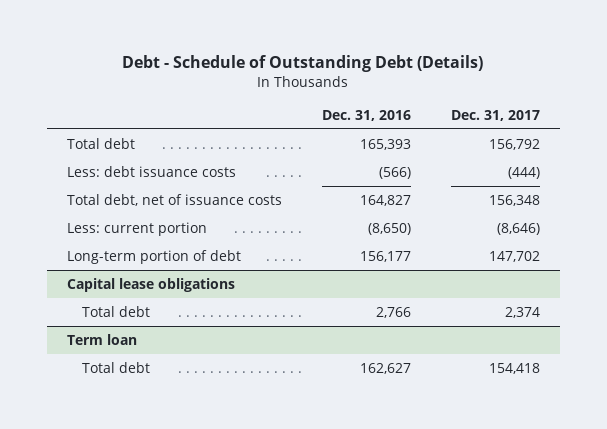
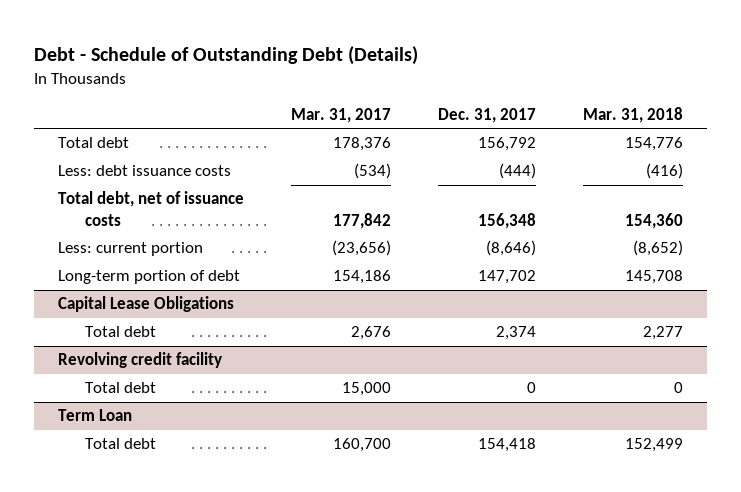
[321,109,411,121] Dec. 31, 2016 -> none
none -> [290,107,391,123] Mar. 31, 2017
none -> [583,106,684,123] Mar. 31, 2018
[66,278,235,293] Capital lease obligations -> [57,296,234,313] Capital Lease Obligations
none -> [57,352,222,369] Revolving credit facility
none -> [84,382,156,394] Total debt
[66,334,137,346] Term loan -> [57,409,132,422] Term Loan

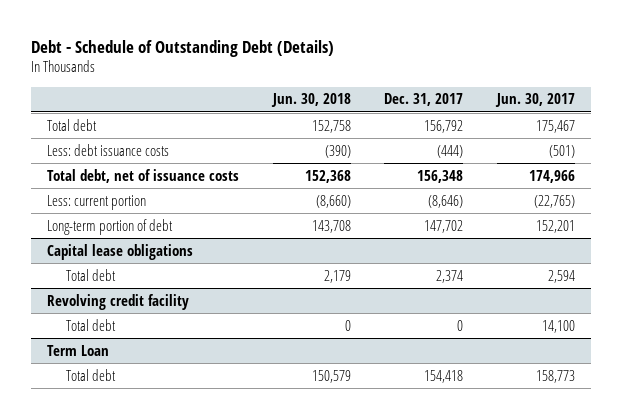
[290,107,391,123] Mar. 31, 2017 -> none
[583,106,684,123] Mar. 31, 2018 -> none
none -> [270,93,351,108] Jun. 30, 2018
none -> [494,93,575,108] Jun. 30, 2017
[57,296,234,313] Capital Lease Obligations -> [47,243,194,260] Capital lease obligations

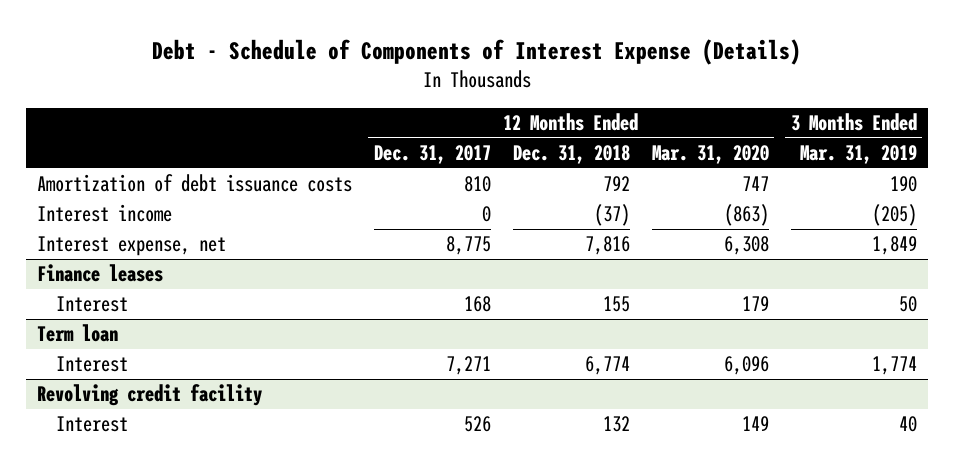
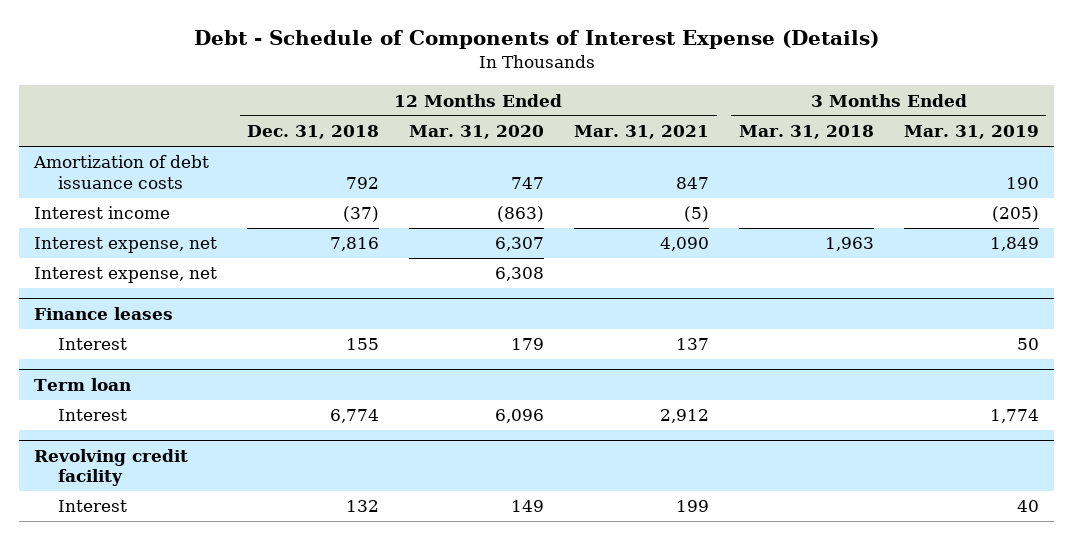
[373,145,491,165] Dec. 31, 2017 -> none
none -> [574,124,710,139] Mar. 31, 2021
none -> [738,124,874,139] Mar. 31, 2018
[723,236,769,256] 6,308 -> [495,237,545,252] 6,307
none -> [34,267,218,284] Interest expense, net

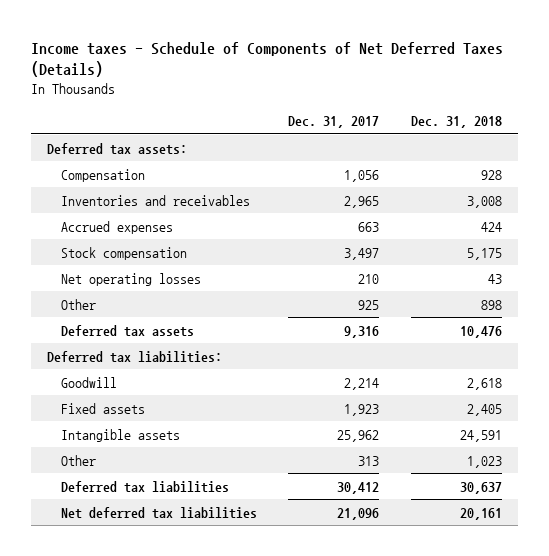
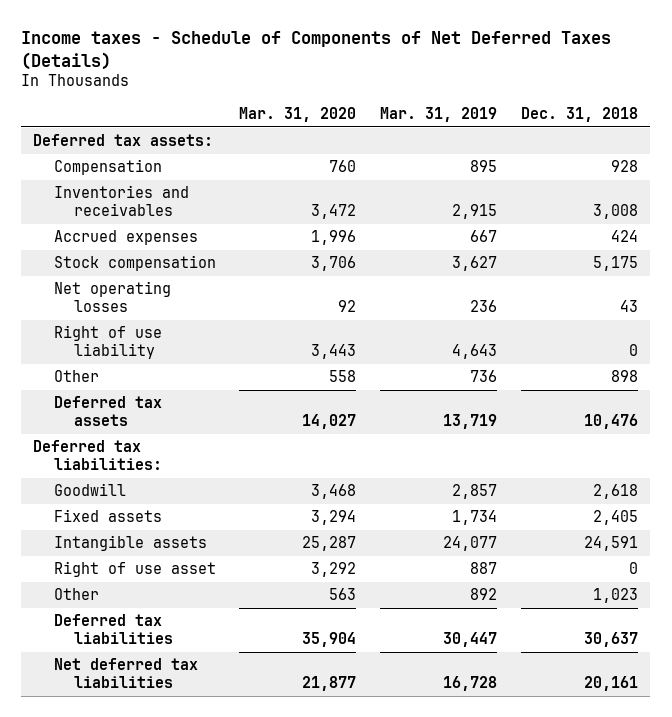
[288,115,380,128] Dec. 31, 2017 -> none
none -> [239,107,357,123] Mar. 31, 2020
none -> [380,107,498,123] Mar. 31, 2019
none -> [53,325,162,360] Right of use liability
none -> [53,561,216,578] Right of use asset

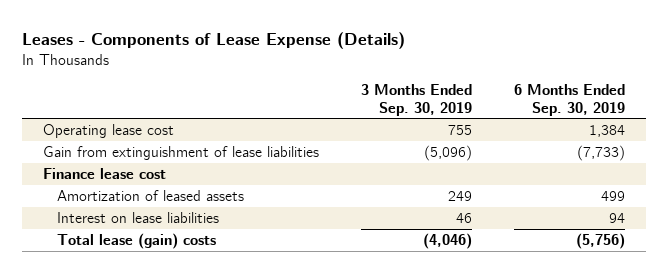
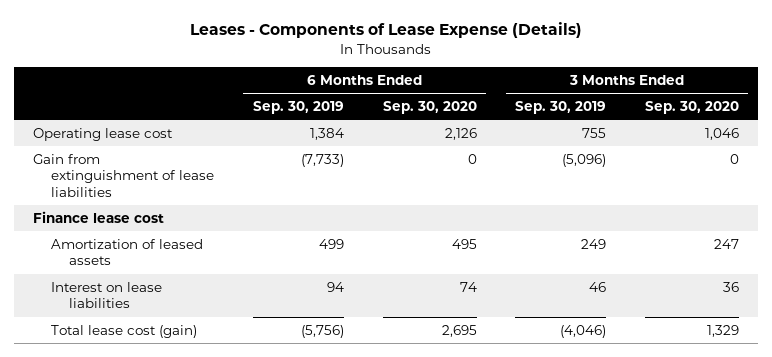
none -> [382,100,477,114] Sep. 30, 2020
none -> [644,100,739,114] Sep. 30, 2020
[56,232,216,249] Total lease (gain) costs -> [51,324,198,338] Total lease cost (gain)

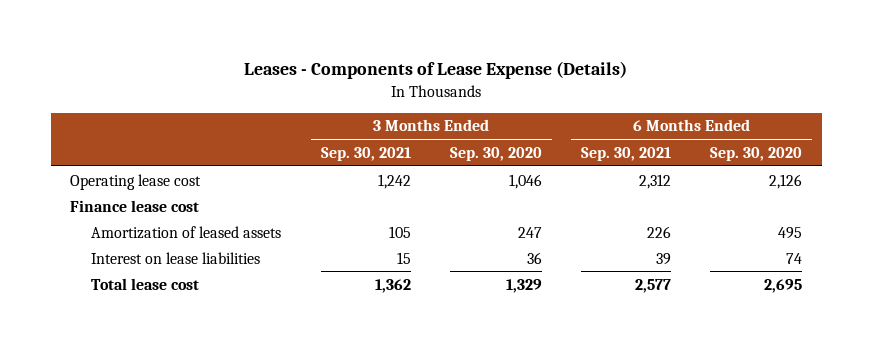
[253,100,345,114] Sep. 30, 2019 -> none
[515,100,607,114] Sep. 30, 2019 -> none
none -> [320,146,411,161] Sep. 30, 2021
none -> [581,146,672,161] Sep. 30, 2021
[33,153,215,197] Gain from extinguishment of lease liabilities -> none
[51,324,198,338] Total lease cost (gain) -> [91,277,200,290] Total lease cost

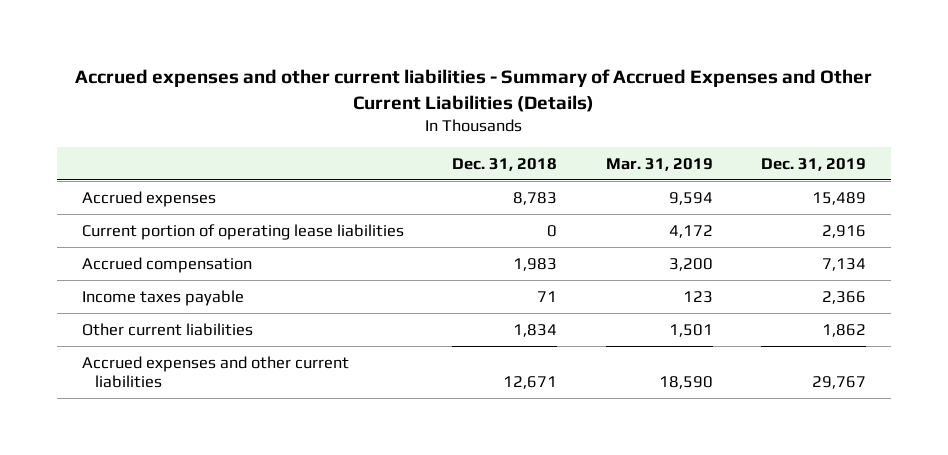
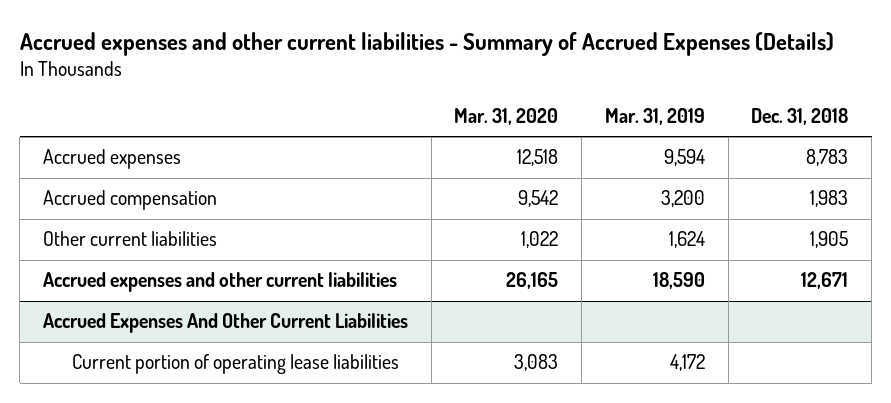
[74,68,872,112] Accrued expenses and other current liabilities - Summary of Accrued Expenses and Other Current Liabilities (Details) -> [19,31,834,56] Accrued expenses and other current liabilities - Summary of Accrued Expenses (Details)
[761,158,867,172] Dec. 31, 2019 -> none
none -> [454,107,559,125] Mar. 31, 2020
[81,223,404,240] Current portion of operating lease liabilities -> none
[81,289,244,306] Income taxes payable -> none
[513,323,558,337] 1,834 -> [810,231,849,249] 1,905
[668,323,713,337] 1,501 -> [668,231,705,249] 1,624
none -> [42,313,408,334] Accrued Expenses And Other Current Liabilities
none -> [72,354,400,375] Current portion of operating lease liabilities

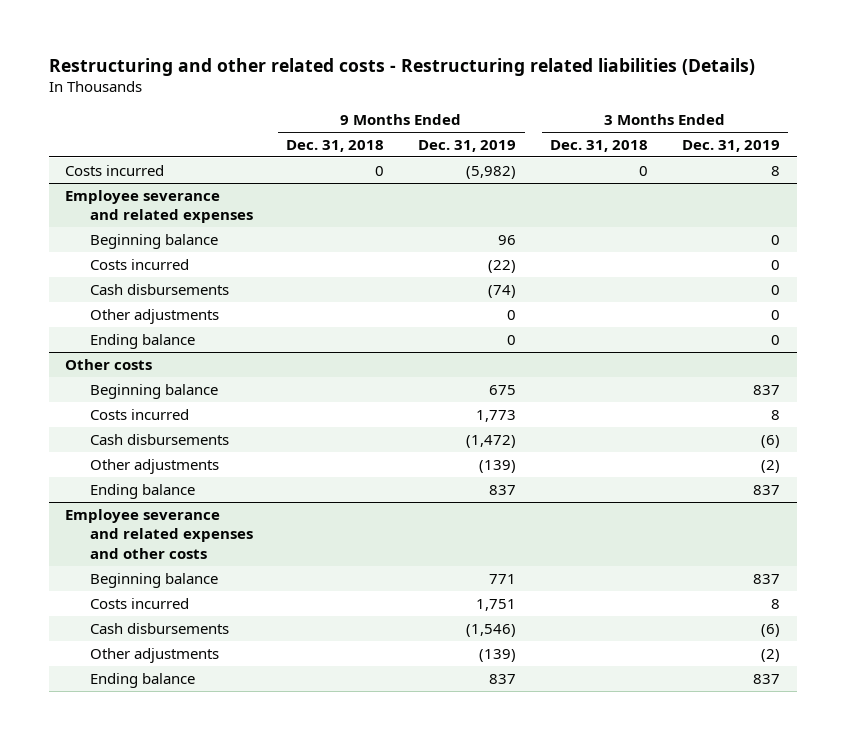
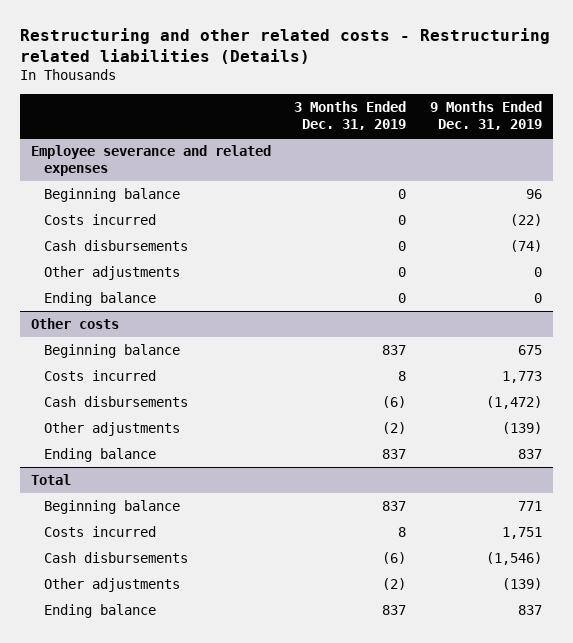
[286,139,385,152] Dec. 31, 2018 -> none
[550,139,649,152] Dec. 31, 2018 -> none
[65,164,165,176] Costs incurred -> none
[65,508,253,559] Employee severance and related expenses and other costs -> [31,473,72,485] Total

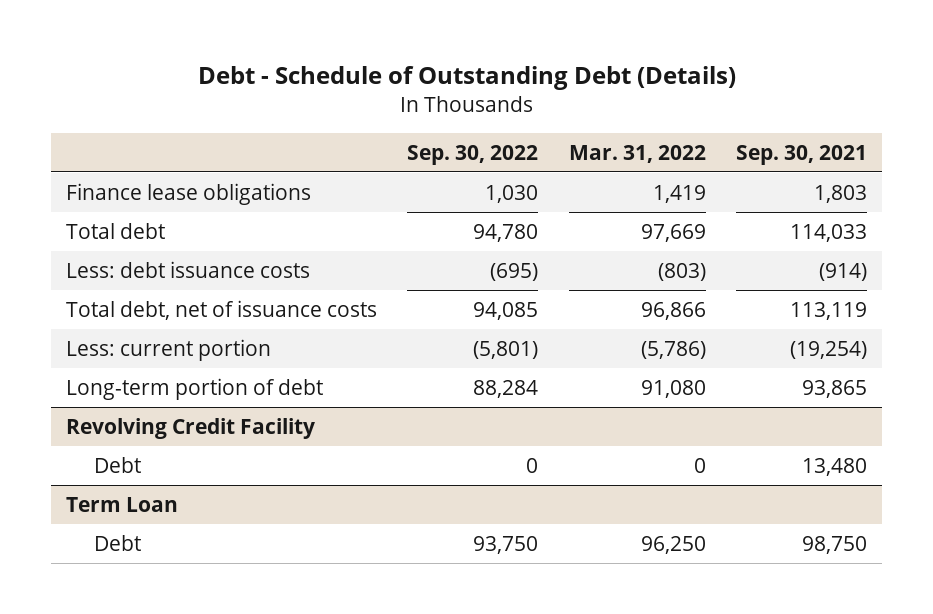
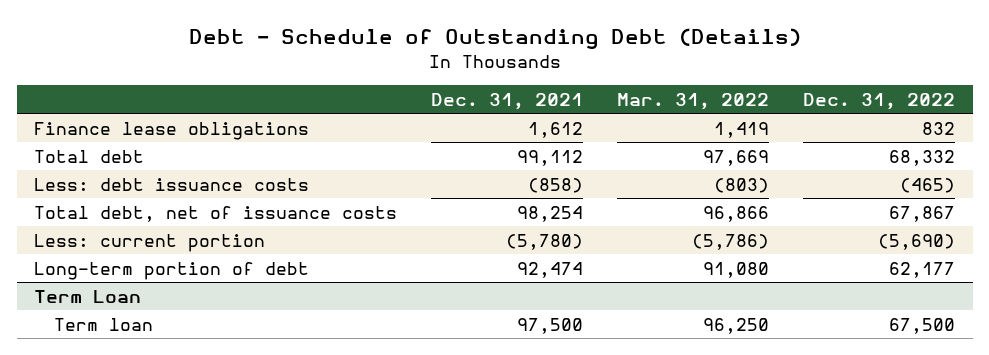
[407,145,539,166] Sep. 30, 2022 -> none
[735,145,867,166] Sep. 30, 2021 -> none
none -> [430,92,583,110] Dec. 31, 2021
none -> [803,92,956,110] Dec. 31, 2022
[66,417,316,439] Revolving Credit Facility -> none
[94,456,142,473] Debt -> none
[94,534,142,551] Debt -> [53,317,153,331] Term loan

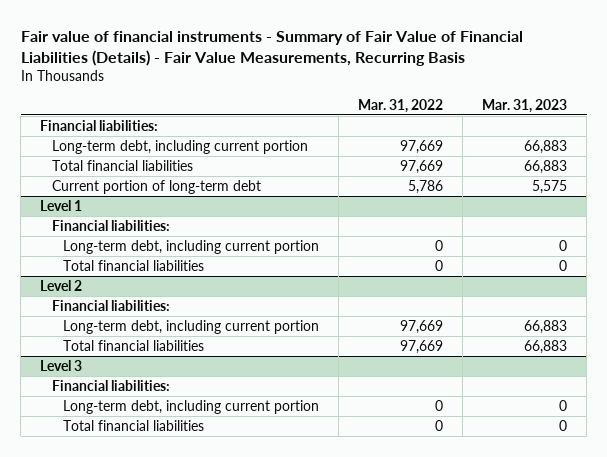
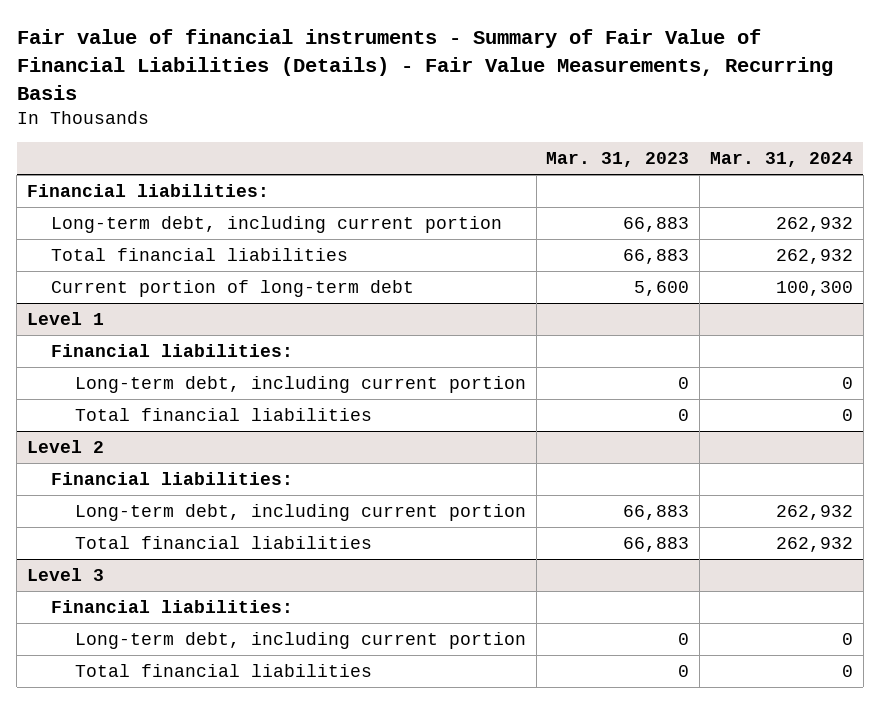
[358,98,444,113] Mar. 31, 2022 -> none
none -> [710,151,854,167] Mar. 31, 2024
[532,180,568,195] 5,575 -> [634,281,690,297] 5,600

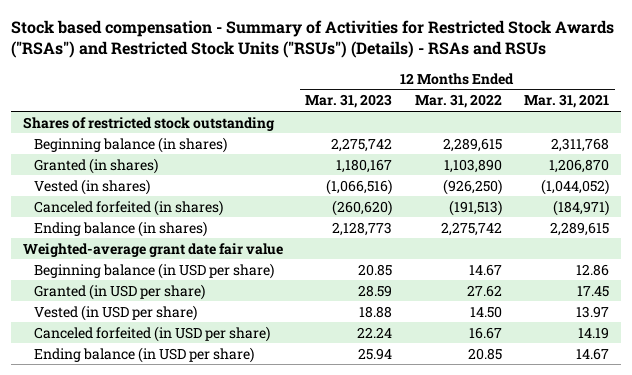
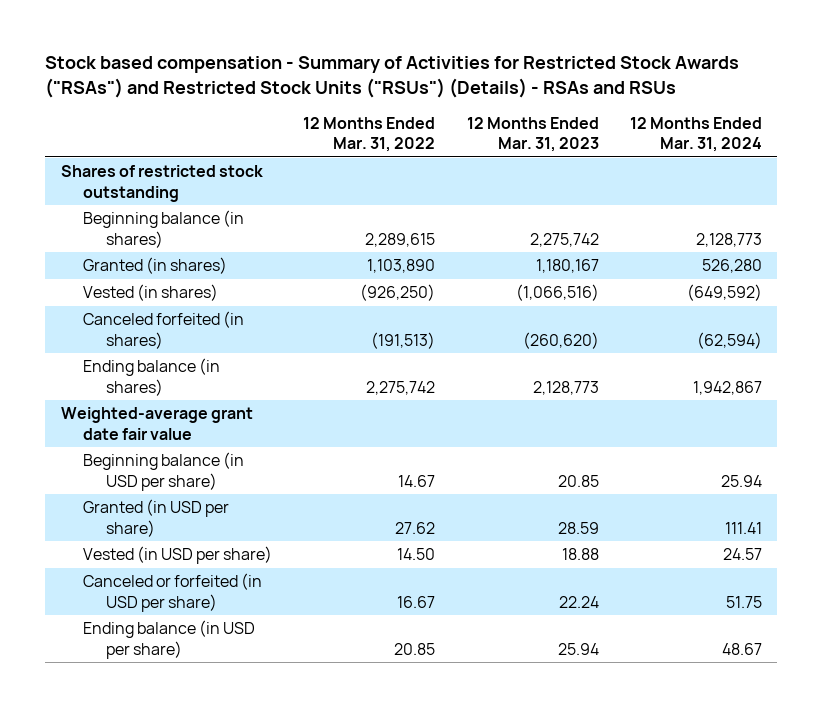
[524,94,610,109] Mar. 31, 2021 -> none
none -> [629,116,762,153] 12 Months Ended Mar. 31, 2024
[33,325,270,342] Canceled forfeited (in USD per share) -> [83,573,263,612] Canceled or forfeited (in USD per share)

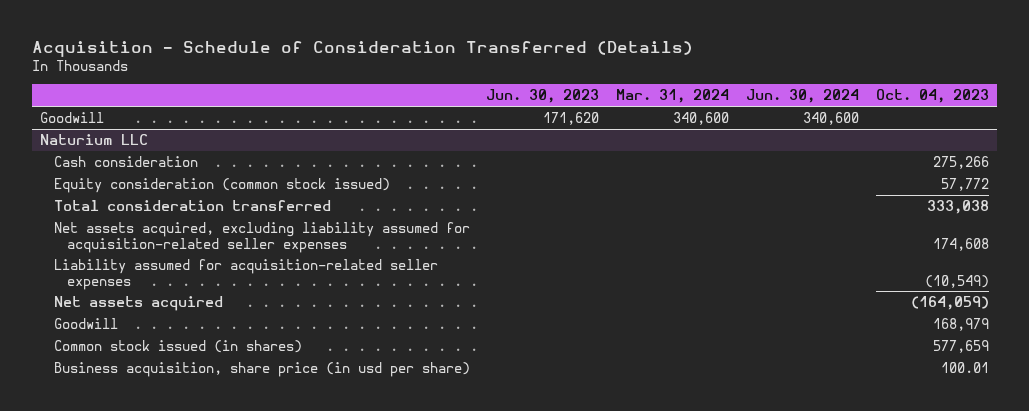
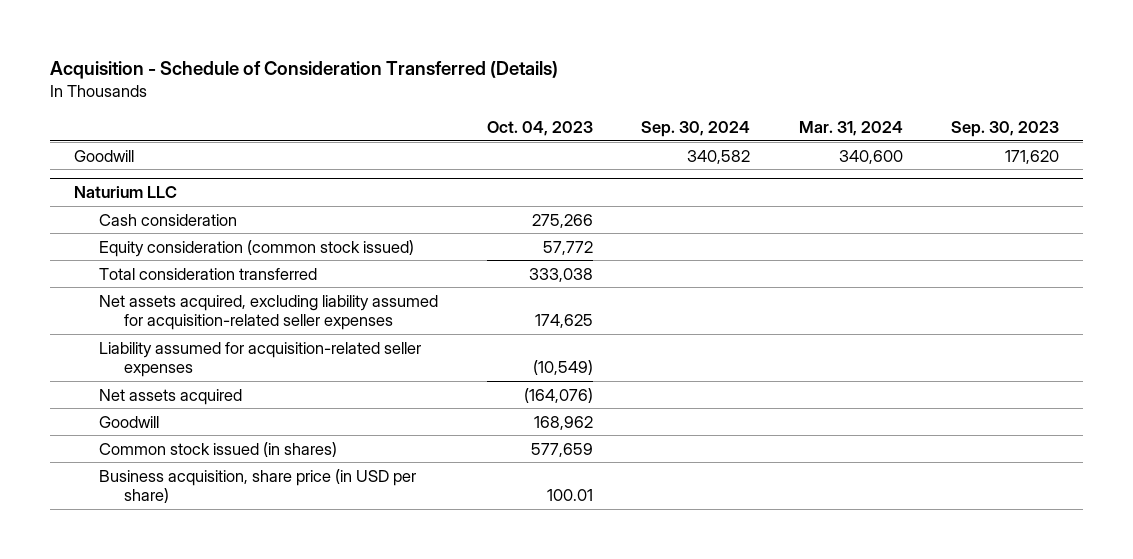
[486,89,600,104] Jun. 30, 2023 -> none
[746,89,860,104] Jun. 30, 2024 -> none
none -> [641,121,751,138] Sep. 30, 2024
none -> [951,121,1060,138] Sep. 30, 2023
[932,237,989,251] 174,608 -> [534,314,593,329] 174,625
[910,296,989,311] (164,059) -> [523,387,593,403] (164,076)
[932,318,989,332] 168,979 -> [533,415,593,430] 168,962
[53,362,470,378] Business acquisition, share price (in usd per share) -> [99,468,417,504] Business acquisition, share price (in USD per share)

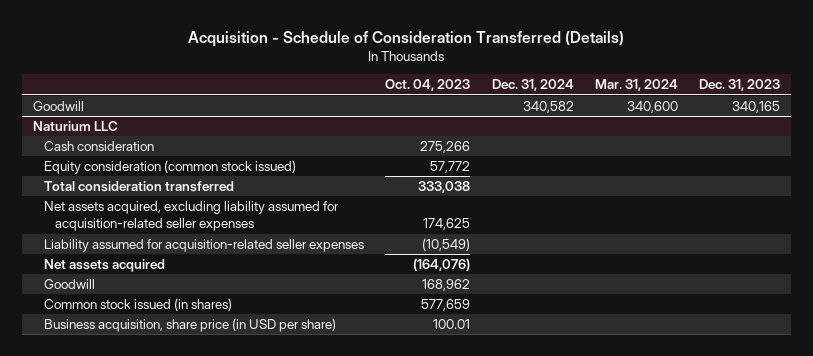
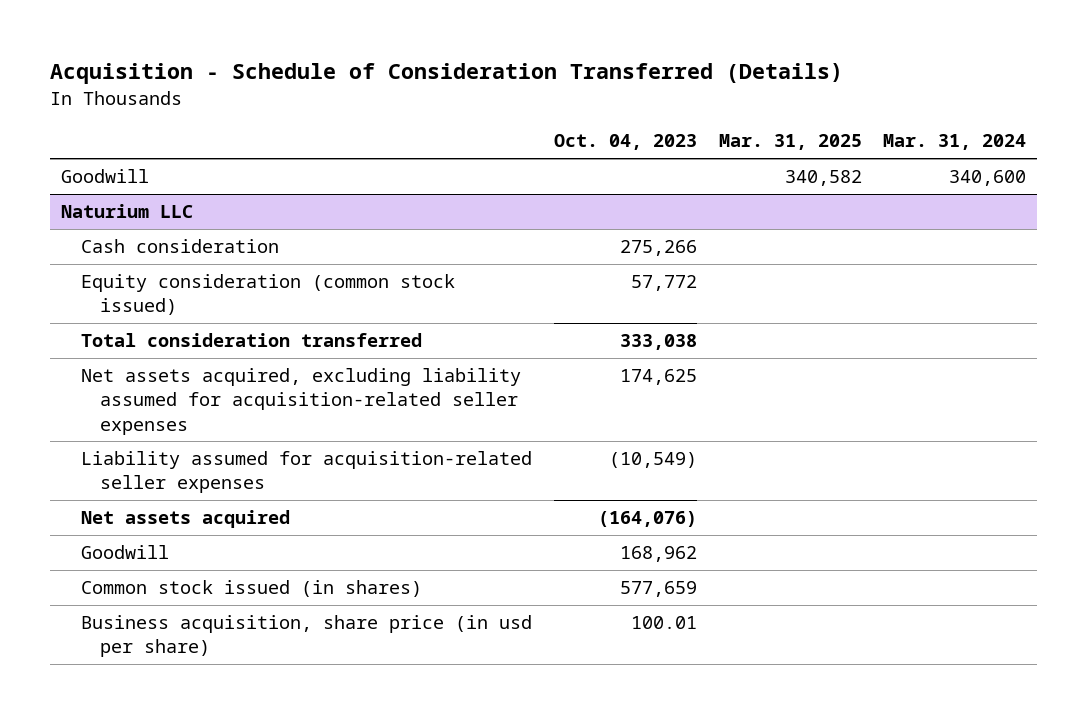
[491,79,574,92] Dec. 31, 2024 -> none
[699,79,781,92] Dec. 31, 2023 -> none
none -> [718,134,862,151] Mar. 31, 2025
[44,318,337,333] Business acquisition, share price (in USD per share) -> [80,615,532,658] Business acquisition, share price (in usd per share)

